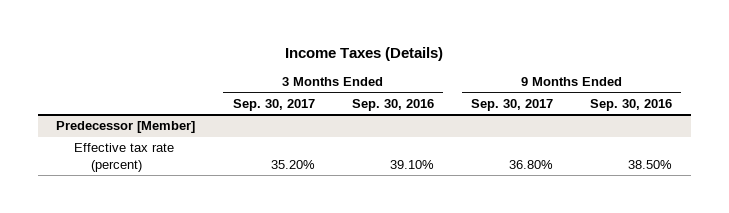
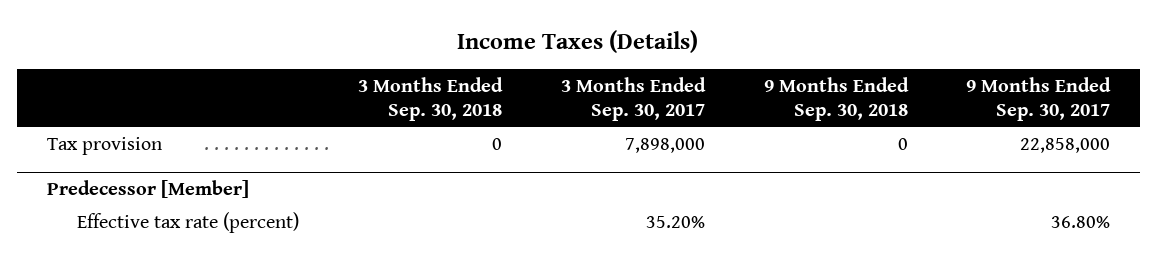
[351,98,434,111] Sep. 30, 2016 -> none
[590,98,673,111] Sep. 30, 2016 -> none
none -> [358,76,504,121] 3 Months Ended Sep. 30, 2018
none -> [763,76,909,121] 9 Months Ended Sep. 30, 2018
none -> [46,136,162,155] Tax provision

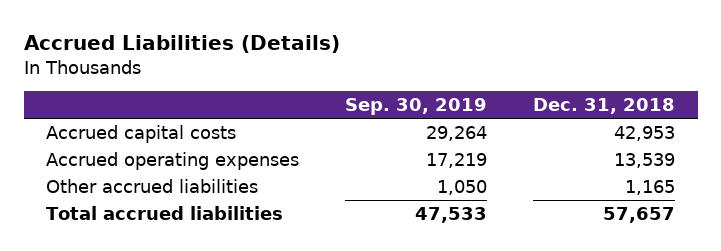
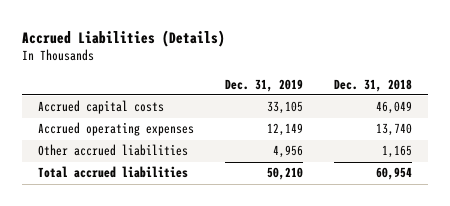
[345,97,488,115] Sep. 30, 2019 -> none
none -> [224,78,303,92] Dec. 31, 2019
[613,126,675,142] 42,953 -> [376,101,413,115] 46,049
[613,153,675,169] 13,539 -> [376,123,413,137] 13,740
[602,207,675,224] 57,657 -> [376,167,413,181] 60,954

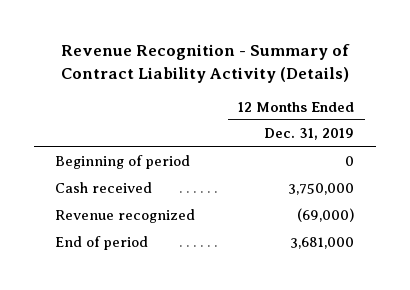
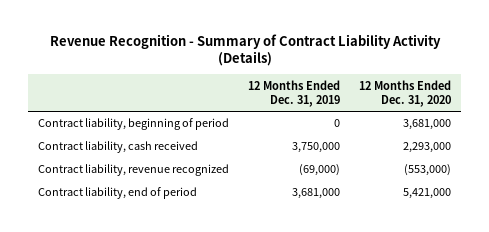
none -> [359,79,452,107] 12 Months Ended Dec. 31, 2020
[55,155,191,170] Beginning of period -> [37,118,229,131] Contract liability, beginning of period
[55,182,153,194] Cash received -> [37,141,198,154] Contract liability, cash received
[55,209,196,224] Revenue recognized -> [37,164,229,177] Contract liability, revenue recognized
[55,236,149,251] End of period -> [37,187,197,200] Contract liability, end of period

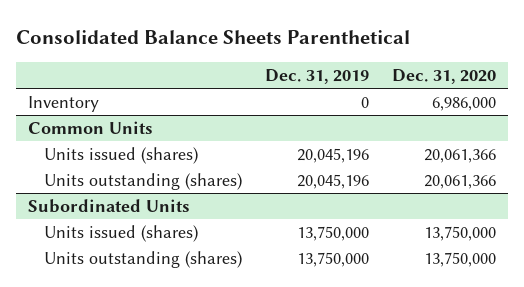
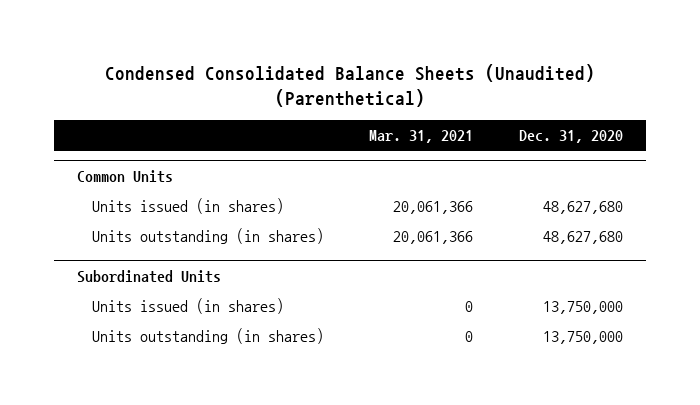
[16,30,411,45] Consolidated Balance Sheets Parenthetical -> [105,64,596,107] Condensed Consolidated Balance Sheets (Unaudited) (Parenthetical)
[265,68,370,84] Dec. 31, 2019 -> none
none -> [369,130,474,144] Mar. 31, 2021
[27,95,99,112] Inventory -> none
[44,146,199,164] Units issued (shares) -> [91,198,284,215] Units issued (in shares)
[424,148,497,163] 20,061,366 -> [543,201,624,215] 48,627,680
[44,172,243,190] Units outstanding (shares) -> [91,228,324,245] Units outstanding (in shares)
[424,174,497,189] 20,061,366 -> [543,231,624,245] 48,627,680
[44,224,199,242] Units issued (shares) -> [91,298,284,315] Units issued (in shares)
[44,250,243,268] Units outstanding (shares) -> [91,328,324,345] Units outstanding (in shares)

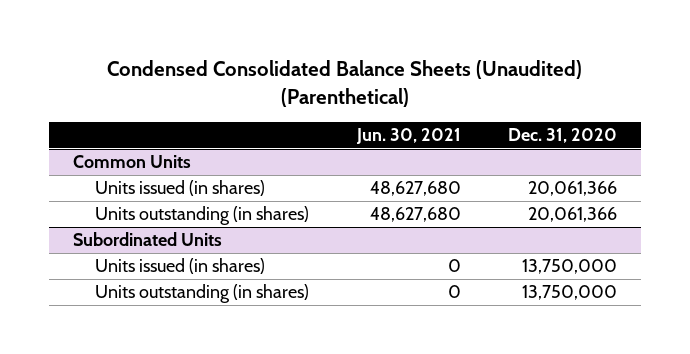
[369,130,474,144] Mar. 31, 2021 -> none
none -> [355,128,461,145] Jun. 30, 2021
[543,201,624,215] 48,627,680 -> [528,181,618,197] 20,061,366
[543,231,624,245] 48,627,680 -> [528,207,618,223] 20,061,366

